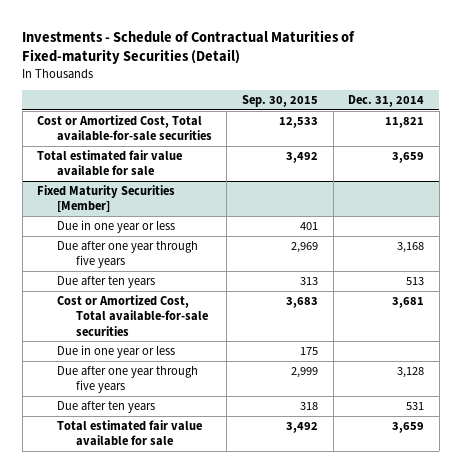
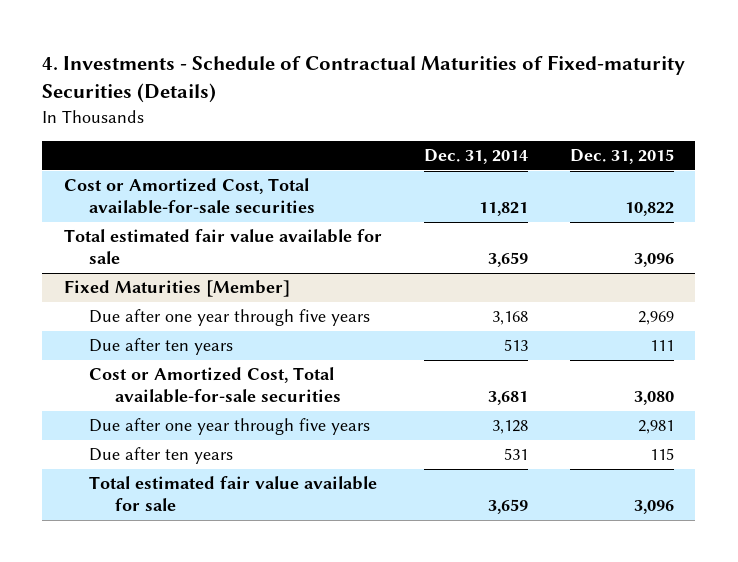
[22,29,356,64] Investments - Schedule of Contractual Maturities of Fixed-maturity Securities (Detail) -> [42,55,686,104] 4. Investments - Schedule of Contractual Maturities of Fixed-maturity Securities (Details)
[241,95,318,108] Sep. 30, 2015 -> none
none -> [570,148,675,164] Dec. 31, 2015
[56,219,175,233] Due in one year or less -> none
[37,184,176,213] Fixed Maturity Securities [Member] -> [63,280,290,298] Fixed Maturities [Member]
[56,344,175,358] Due in one year or less -> none

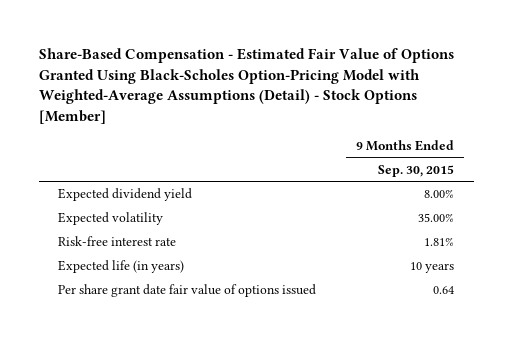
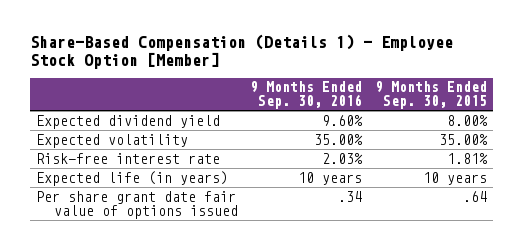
[38,48,454,124] Share-Based Compensation - Estimated Fair Value of Options Granted Using Black-Scholes Option-Pricing Model with Weighted-Average Assumptions (Detail) - Stock Options [Member] -> [30,34,454,70] Share-Based Compensation (Details 1) - Employee Stock Option [Member]
none -> [250,81,363,110] 9 Months Ended Sep. 30, 2016
[432,286,454,295] 0.64 -> [462,190,487,202] .64

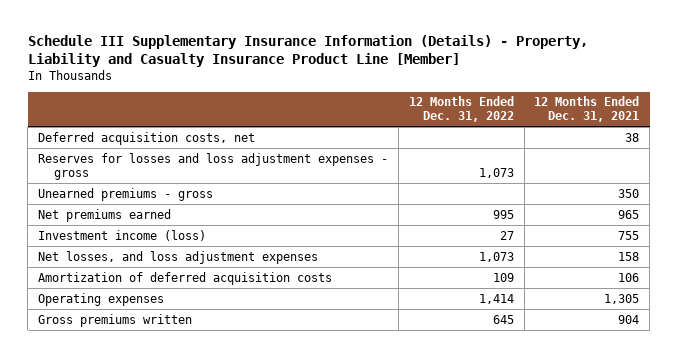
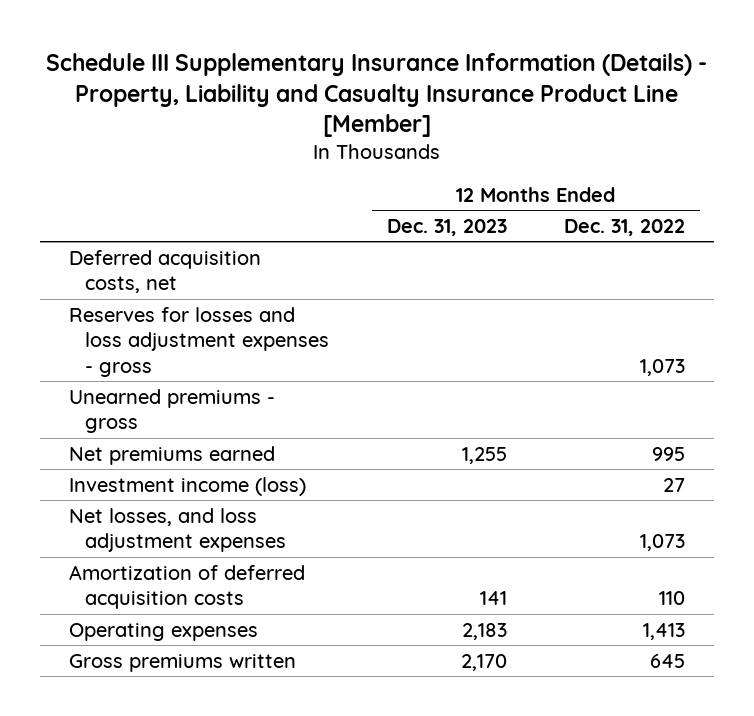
[534,96,640,123] 12 Months Ended Dec. 31, 2021 -> none
none -> [386,218,507,236] Dec. 31, 2023
[492,272,514,282] 109 -> [659,591,686,606] 110
[478,293,514,304] 1,414 -> [643,622,686,640] 1,413

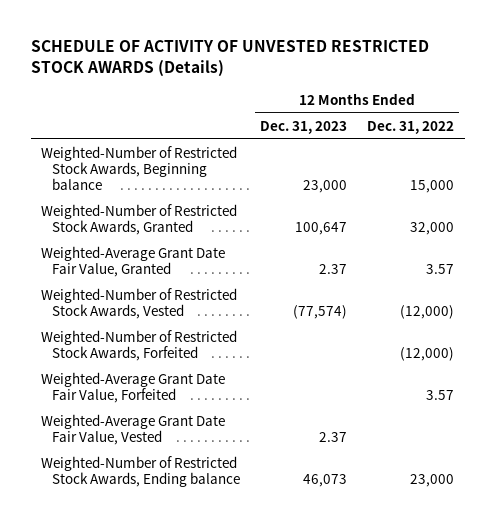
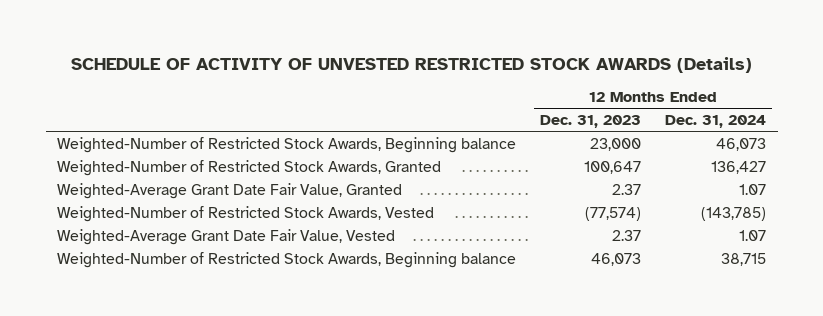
[367,120,455,134] Dec. 31, 2022 -> none
none -> [664,115,766,129] Dec. 31, 2024
[41,329,238,362] Weighted-Number of Restricted Stock Awards, Forfeited -> none
[41,371,226,404] Weighted-Average Grant Date Fair Value, Forfeited -> none
[41,455,241,488] Weighted-Number of Restricted Stock Awards, Ending balance -> [57,251,517,268] Weighted-Number of Restricted Stock Awards, Beginning balance

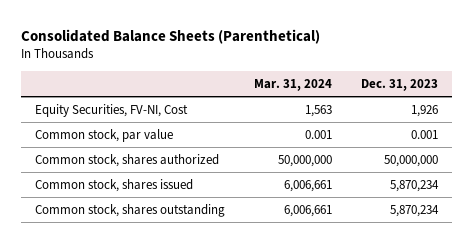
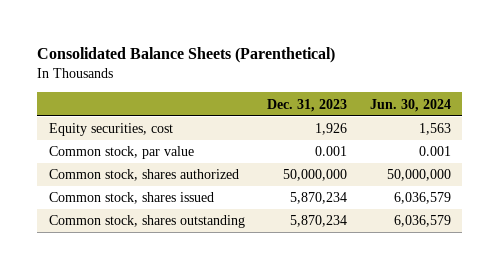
[253,79,332,92] Mar. 31, 2024 -> none
none -> [369,98,451,112] Jun. 30, 2024
[35,103,189,117] Equity Securities, FV-NI, Cost -> [48,123,173,137] Equity securities, cost

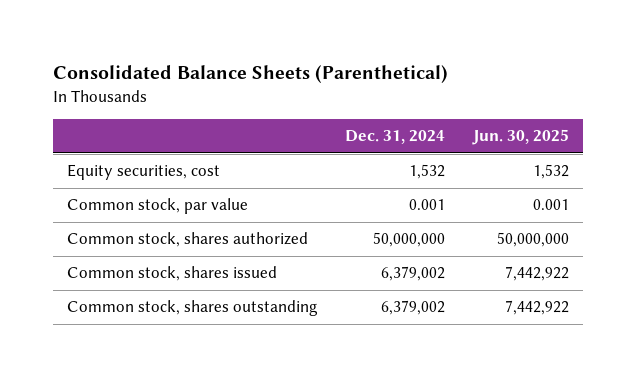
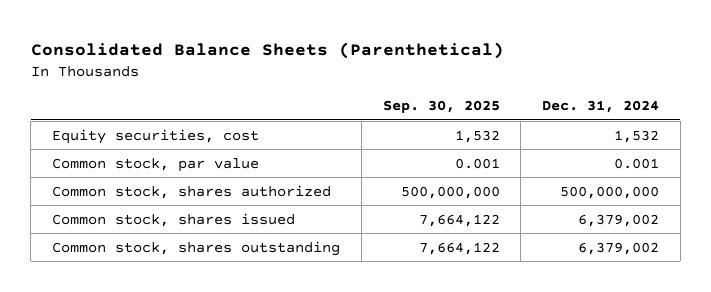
[471,129,569,146] Jun. 30, 2025 -> none
none -> [382,100,500,114] Sep. 30, 2025
[372,232,445,248] 50,000,000 -> [560,185,660,199] 500,000,000

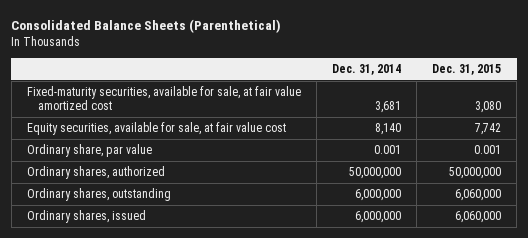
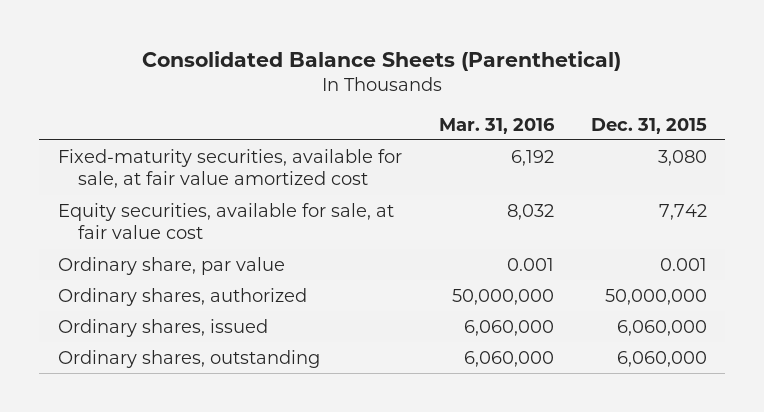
[332,63,402,75] Dec. 31, 2014 -> none
none -> [438,117,555,134] Mar. 31, 2016
[26,188,171,202] Ordinary shares, outstanding -> [57,349,320,368] Ordinary shares, outstanding

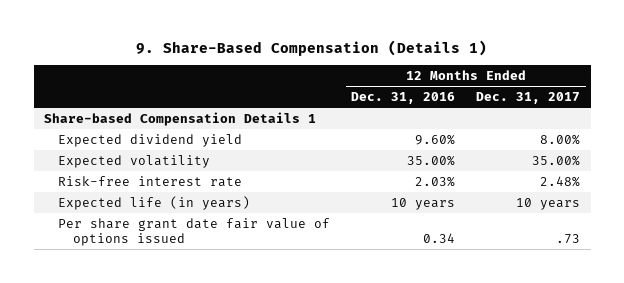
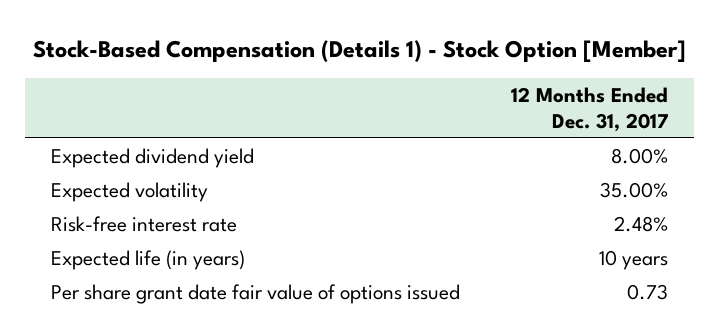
[136,39,488,56] 9. Share-Based Compensation (Details 1) -> [32,40,686,63] Stock-Based Compensation (Details 1) - Stock Option [Member]
[351,91,456,104] Dec. 31, 2016 -> none
[44,111,317,126] Share-based Compensation Details 1 -> none
[556,234,581,245] .73 -> [627,283,669,300] 0.73

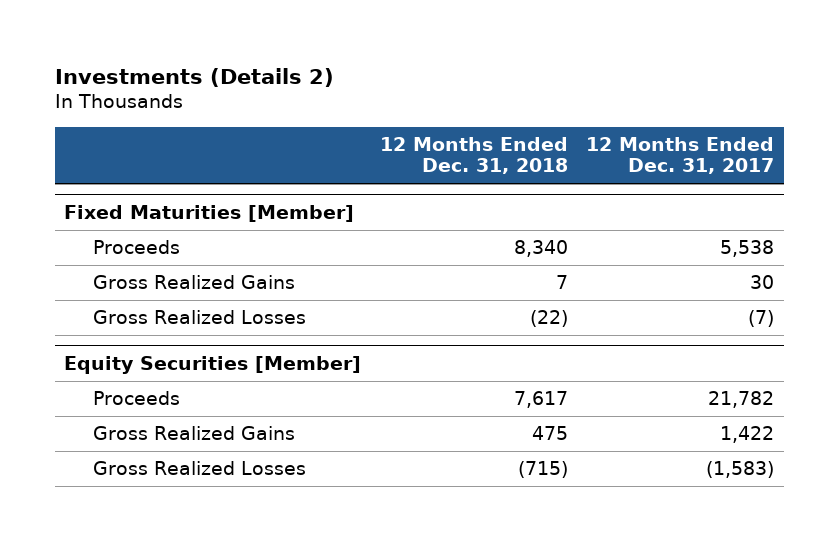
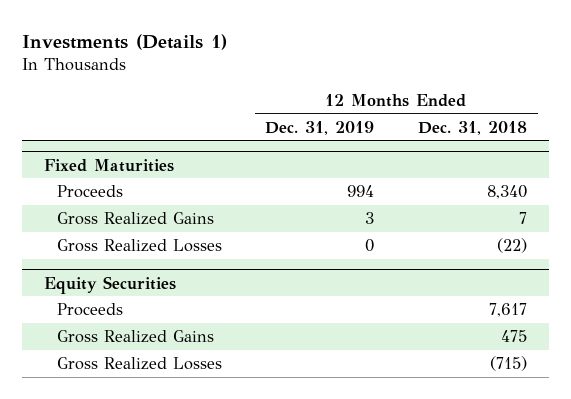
[55,67,335,87] Investments (Details 2) -> [21,33,227,50] Investments (Details 1)
[586,136,775,175] 12 Months Ended Dec. 31, 2017 -> none
none -> [265,120,375,135] Dec. 31, 2019
[64,204,355,222] Fixed Maturities [Member] -> [43,158,174,172] Fixed Maturities
[64,355,362,374] Equity Securities [Member] -> [43,275,176,294] Equity Securities

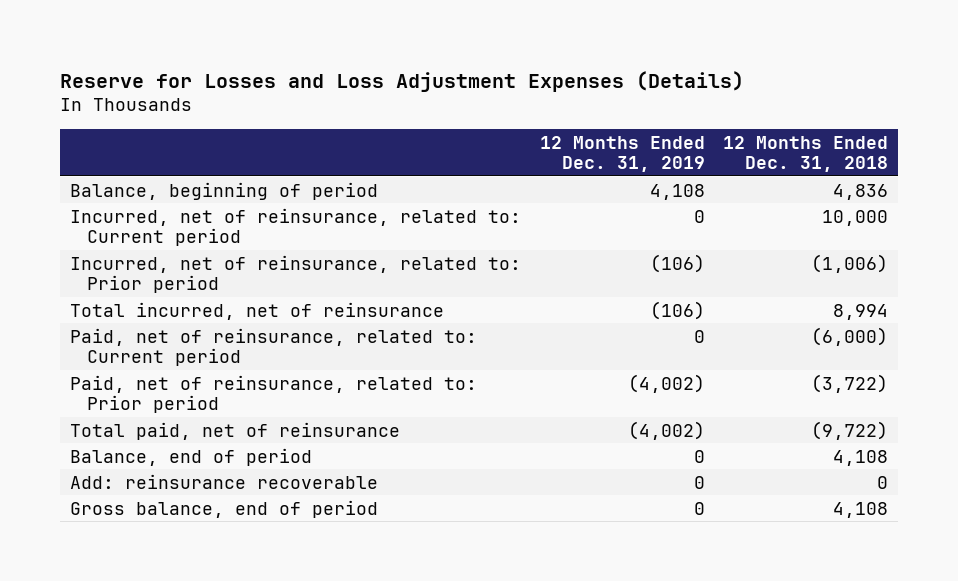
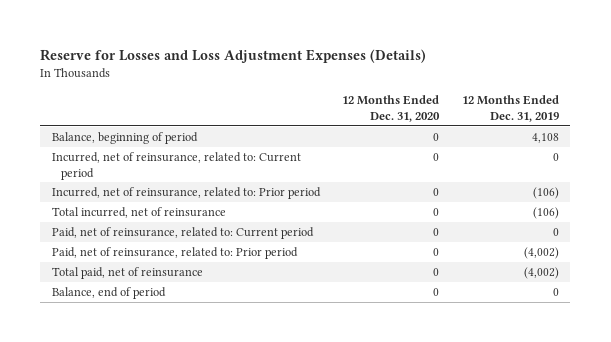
[723,135,889,172] 12 Months Ended Dec. 31, 2018 -> none
none -> [342,95,441,122] 12 Months Ended Dec. 31, 2020
[69,473,378,489] Add: reinsurance recoverable -> none
[69,499,378,518] Gross balance, end of period -> none

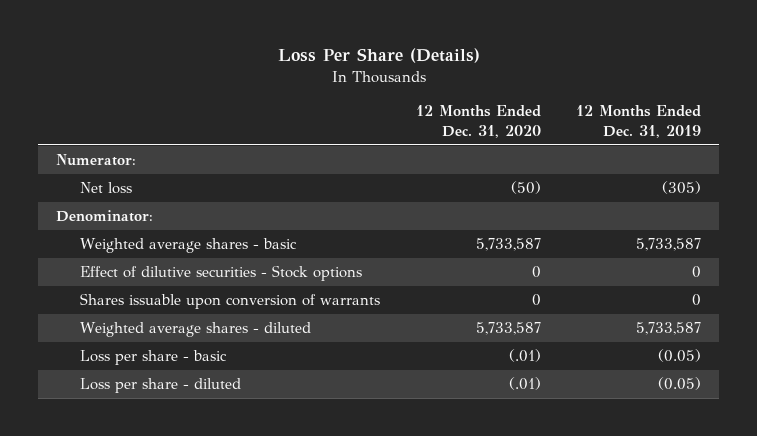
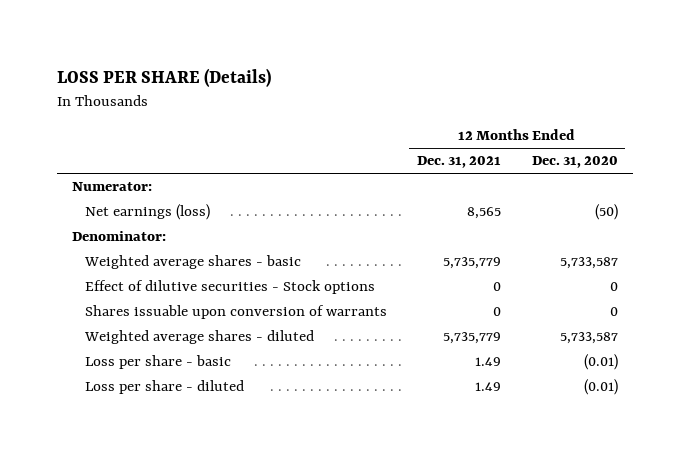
[277,48,480,64] Loss Per Share (Details) -> [57,68,272,88] LOSS PER SHARE (Details)
[576,105,702,138] 12 Months Ended Dec. 31, 2019 -> none
none -> [417,156,502,169] Dec. 31, 2021
[79,182,132,195] Net loss -> [84,204,210,221] Net earnings (loss)
[508,349,541,363] (.01) -> [583,354,618,371] (0.01)
[508,377,541,391] (.01) -> [583,379,618,396] (0.01)

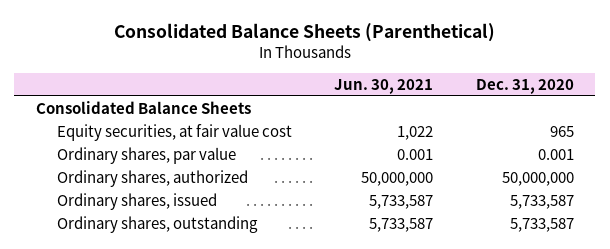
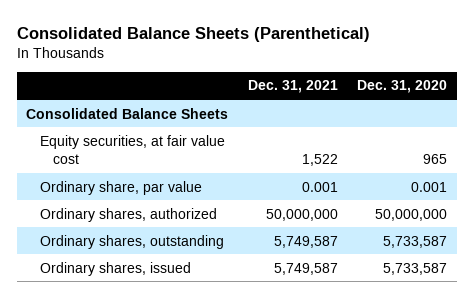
[334,78,434,94] Jun. 30, 2021 -> none
none -> [247,80,338,94] Dec. 31, 2021
[56,146,236,164] Ordinary shares, par value -> [39,180,202,195] Ordinary share, par value
[56,192,217,210] Ordinary shares, issued -> [39,261,191,276] Ordinary shares, issued

